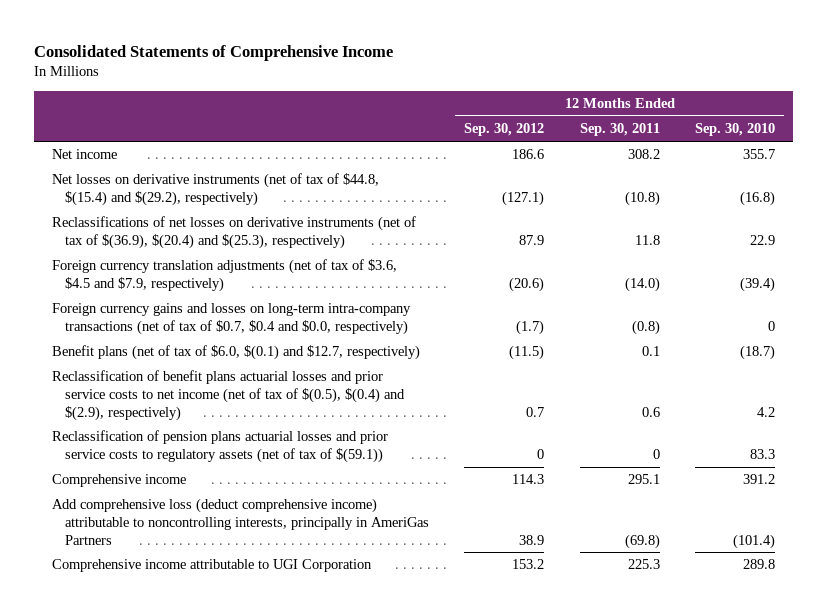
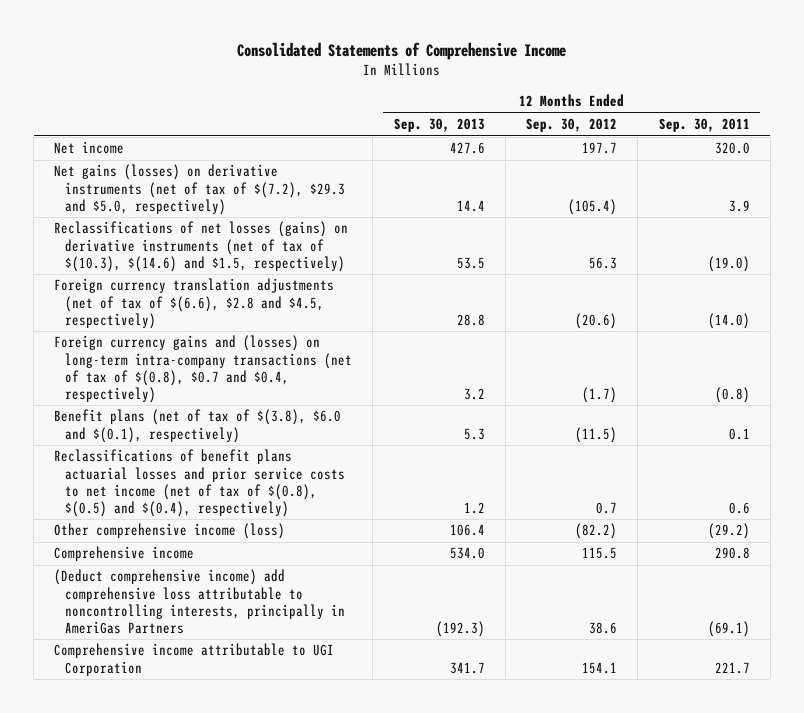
[695,123,776,137] Sep. 30, 2010 -> none
none -> [393,118,485,133] Sep. 30, 2013
[52,430,389,463] Reclassification of pension plans actuarial losses and prior service costs to regulatory assets (net of tax of $(59.1)) -> none
[512,149,545,160] 186.6 -> [582,142,618,155] 197.7
[627,149,660,160] 308.2 -> [714,142,750,155] 320.0
[52,173,380,206] Net losses on derivative instruments (net of tax of $44.8, $(15.4) and $(29.2), respectively) -> [54,164,346,215] Net gains (losses) on derivative instruments (net of tax of $(7.2), $29.3 and $5.0, respectively)
[502,190,545,206] (127.1) -> [568,198,618,215] (105.4)
[624,190,660,206] (10.8) -> [728,199,750,212] 3.9
[52,216,417,249] Reclassifications of net losses on derivative instruments (net of tax of $(36.9), $(20.4) and $(25.3), respectively) -> [54,221,349,272] Reclassifications of net losses (gains) on derivative instruments (net of tax of $(10.3), $(14.6) and $1.5, respectively)
[519,234,545,245] 87.9 -> [589,256,618,269] 56.3
[634,234,660,245] 11.8 -> [707,255,750,272] (19.0)
[52,259,398,292] Foreign currency translation adjustments (net of tax of $3.6, $4.5 and $7.9, respectively) -> [54,278,335,329] Foreign currency translation adjustments (net of tax of $(6.6), $2.8 and $4.5, respectively)
[52,303,412,335] Foreign currency gains and losses on long-term intra-company transactions (net of tax of $0.7, $0.4 and $0.0, respectively) -> [54,335,353,403] Foreign currency gains and (losses) on long-term intra-company transactions (net of tax of $(0.8), $0.7 and $0.4, respectively)
[52,345,421,361] Benefit plans (net of tax of $6.0, $(0.1) and $12.7, respectively) -> [54,409,342,443] Benefit plans (net of tax of $(3.8), $6.0 and $(0.1), respectively)
[52,370,405,421] Reclassification of benefit plans actuarial losses and prior service costs to net income (net of tax of $(0.5), $(0.4) and $(2.9), respectively) -> [54,449,346,517] Reclassifications of benefit plans actuarial losses and prior service costs to net income (net of tax of $(0.8), $(0.5) and $(0.4), respectively)
none -> [54,523,286,540] Other comprehensive income (loss)
[512,474,545,485] 114.3 -> [582,547,618,560] 115.5
[627,474,660,485] 295.1 -> [714,547,750,560] 290.8
[52,498,429,545] Add comprehensive loss (deduct comprehensive income) attributable to noncontrolling interests, principally in AmeriGas Partners -> [54,569,346,634] (Deduct comprehensive income) add comprehensive loss attributable to noncontrolling interests, principally in AmeriGas Partners
[519,534,545,545] 38.9 -> [589,621,618,634] 38.6
[624,533,660,549] (69.8) -> [707,620,750,637] (69.1)
[512,559,545,570] 153.2 -> [582,661,618,674] 154.1
[627,559,660,570] 225.3 -> [714,661,750,674] 221.7

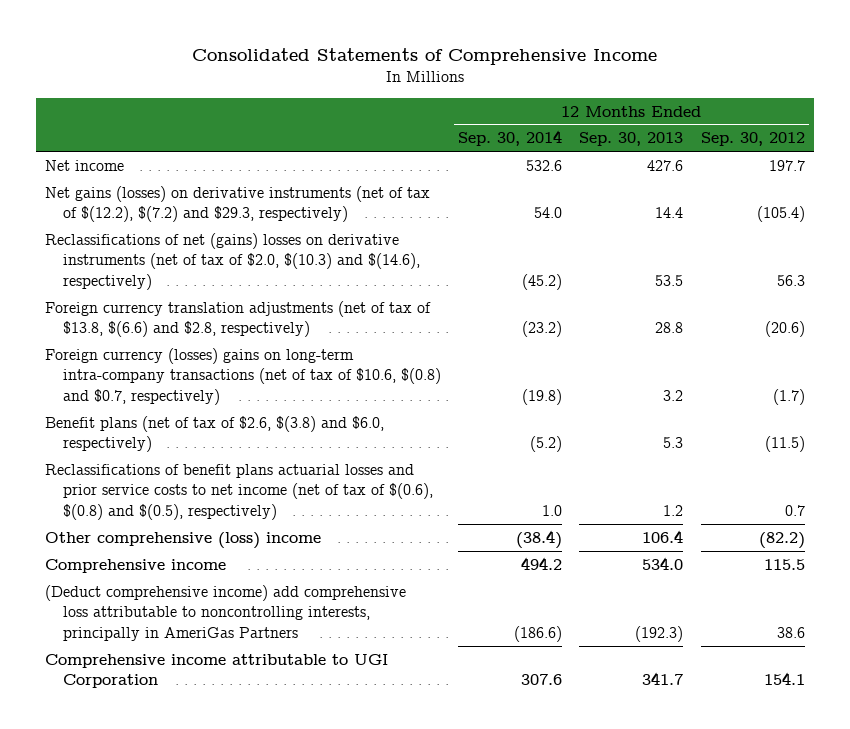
[658,118,750,133] Sep. 30, 2011 -> none
none -> [458,130,563,147] Sep. 30, 2014
[54,164,346,215] Net gains (losses) on derivative instruments (net of tax of $(7.2), $29.3 and $5.0, respectively) -> [44,185,430,223] Net gains (losses) on derivative instruments (net of tax of $(12.2), $(7.2) and $29.3, respectively)
[54,221,349,272] Reclassifications of net losses (gains) on derivative instruments (net of tax of $(10.3), $(14.6) and $1.5, respectively) -> [44,232,420,290] Reclassifications of net (gains) losses on derivative instruments (net of tax of $2.0, $(10.3) and $(14.6), respectively)
[54,278,335,329] Foreign currency translation adjustments (net of tax of $(6.6), $2.8 and $4.5, respectively) -> [44,300,431,338] Foreign currency translation adjustments (net of tax of $13.8, $(6.6) and $2.8, respectively)
[54,335,353,403] Foreign currency gains and (losses) on long-term intra-company transactions (net of tax of $(0.8), $0.7 and $0.4, respectively) -> [44,347,441,405] Foreign currency (losses) gains on long-term intra-company transactions (net of tax of $10.6, $(0.8) and $0.7, respectively)
[54,409,342,443] Benefit plans (net of tax of $(3.8), $6.0 and $(0.1), respectively) -> [44,415,384,453] Benefit plans (net of tax of $2.6, $(3.8) and $6.0, respectively)
[54,449,346,517] Reclassifications of benefit plans actuarial losses and prior service costs to net income (net of tax of $(0.8), $(0.5) and $(0.4), respectively) -> [44,463,433,520] Reclassifications of benefit plans actuarial losses and prior service costs to net income (net of tax of $(0.6), $(0.8) and $(0.5), respectively)
[54,523,286,540] Other comprehensive income (loss) -> [44,531,321,549] Other comprehensive (loss) income

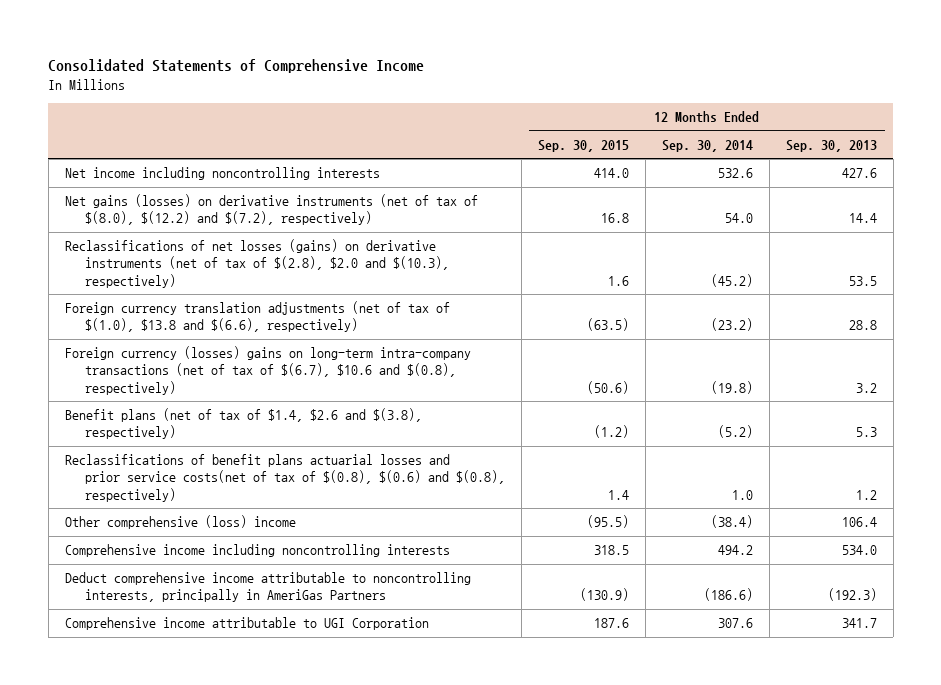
[700,132,805,147] Sep. 30, 2012 -> none
none -> [537,139,629,152] Sep. 30, 2015
[44,159,124,171] Net income -> [64,167,380,181] Net income including noncontrolling interests
[44,185,430,223] Net gains (losses) on derivative instruments (net of tax of $(12.2), $(7.2) and $29.3, respectively) -> [64,194,478,226] Net gains (losses) on derivative instruments (net of tax of $(8.0), $(12.2) and $(7.2), respectively)
[44,232,420,290] Reclassifications of net (gains) losses on derivative instruments (net of tax of $2.0, $(10.3) and $(14.6), respectively) -> [64,239,449,288] Reclassifications of net losses (gains) on derivative instruments (net of tax of $(2.8), $2.0 and $(10.3), respectively)
[44,300,431,338] Foreign currency translation adjustments (net of tax of $13.8, $(6.6) and $2.8, respectively) -> [64,301,450,333] Foreign currency translation adjustments (net of tax of $(1.0), $13.8 and $(6.6), respectively)
[44,347,441,405] Foreign currency (losses) gains on long-term intra-company transactions (net of tax of $10.6, $(0.8) and $0.7, respectively) -> [64,346,471,395] Foreign currency (losses) gains on long-term intra-company transactions (net of tax of $(6.7), $10.6 and $(0.8), respectively)
[44,415,384,453] Benefit plans (net of tax of $2.6, $(3.8) and $6.0, respectively) -> [64,408,422,440] Benefit plans (net of tax of $1.4, $2.6 and $(3.8), respectively)
[44,463,433,520] Reclassifications of benefit plans actuarial losses and prior service costs to net income (net of tax of $(0.6), $(0.8) and $(0.5), respectively) -> [64,454,505,502] Reclassifications of benefit plans actuarial losses and prior service costs(net of tax of $(0.8), $(0.6) and $(0.8), respectively)
[44,558,226,573] Comprehensive income -> [64,544,450,558] Comprehensive income including noncontrolling interests
[44,584,406,641] (Deduct comprehensive income) add comprehensive loss attributable to noncontrolling interests, principally in AmeriGas Partners -> [64,572,471,603] Deduct comprehensive income attributable to noncontrolling interests, principally in AmeriGas Partners

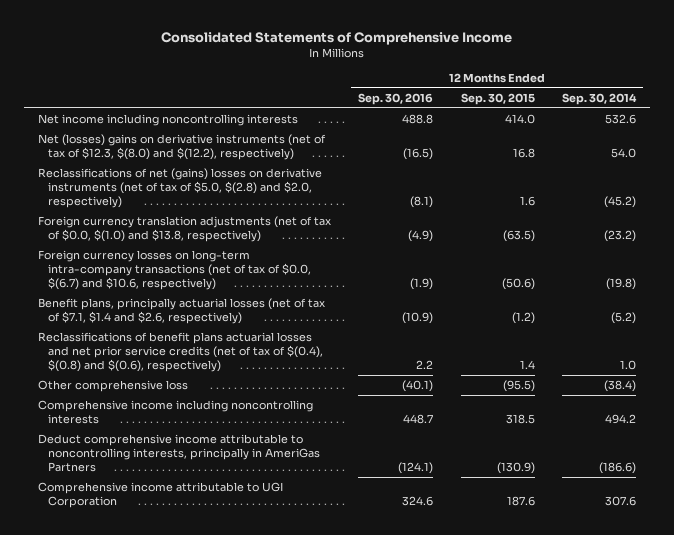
[785,139,877,152] Sep. 30, 2013 -> none
none -> [358,92,434,105] Sep. 30, 2016
[64,194,478,226] Net gains (losses) on derivative instruments (net of tax of $(8.0), $(12.2) and $(7.2), respectively) -> [37,134,326,161] Net (losses) gains on derivative instruments (net of tax of $12.3, $(8.0) and $(12.2), respectively)
[64,239,449,288] Reclassifications of net losses (gains) on derivative instruments (net of tax of $(2.8), $2.0 and $(10.3), respectively) -> [37,168,322,209] Reclassifications of net (gains) losses on derivative instruments (net of tax of $5.0, $(2.8) and $2.0, respectively)
[64,301,450,333] Foreign currency translation adjustments (net of tax of $(1.0), $13.8 and $(6.6), respectively) -> [37,216,331,243] Foreign currency translation adjustments (net of tax of $0.0, $(1.0) and $13.8, respectively)
[64,346,471,395] Foreign currency (losses) gains on long-term intra-company transactions (net of tax of $(6.7), $10.6 and $(0.8), respectively) -> [37,250,311,291] Foreign currency losses on long-term intra-company transactions (net of tax of $0.0, $(6.7) and $10.6, respectively)
[64,408,422,440] Benefit plans (net of tax of $1.4, $2.6 and $(3.8), respectively) -> [37,298,325,325] Benefit plans, principally actuarial losses (net of tax of $7.1, $1.4 and $2.6, respectively)
[64,454,505,502] Reclassifications of benefit plans actuarial losses and prior service costs(net of tax of $(0.8), $(0.6) and $(0.8), respectively) -> [37,332,323,373] Reclassifications of benefit plans actuarial losses and net prior service credits (net of tax of $(0.4), $(0.8) and $(0.6), respectively)
[64,515,296,530] Other comprehensive (loss) income -> [37,380,188,393] Other comprehensive loss

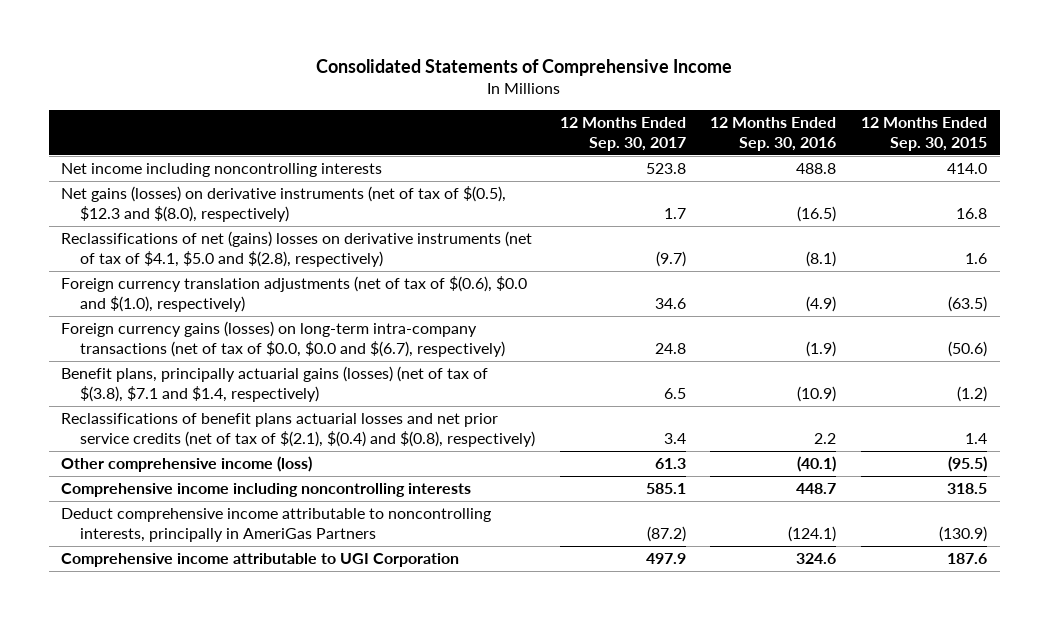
[561,92,637,105] Sep. 30, 2014 -> none
none -> [559,116,686,151] 12 Months Ended Sep. 30, 2017
[37,134,326,161] Net (losses) gains on derivative instruments (net of tax of $12.3, $(8.0) and $(12.2), respectively) -> [60,186,506,223] Net gains (losses) on derivative instruments (net of tax of $(0.5), $12.3 and $(8.0), respectively)
[37,168,322,209] Reclassifications of net (gains) losses on derivative instruments (net of tax of $5.0, $(2.8) and $2.0, respectively) -> [60,231,532,268] Reclassifications of net (gains) losses on derivative instruments (net of tax of $4.1, $5.0 and $(2.8), respectively)
[37,216,331,243] Foreign currency translation adjustments (net of tax of $0.0, $(1.0) and $13.8, respectively) -> [60,276,527,313] Foreign currency translation adjustments (net of tax of $(0.6), $0.0 and $(1.0), respectively)
[37,250,311,291] Foreign currency losses on long-term intra-company transactions (net of tax of $0.0, $(6.7) and $10.6, respectively) -> [60,321,505,358] Foreign currency gains (losses) on long-term intra-company transactions (net of tax of $0.0, $0.0 and $(6.7), respectively)
[37,298,325,325] Benefit plans, principally actuarial losses (net of tax of $7.1, $1.4 and $2.6, respectively) -> [60,366,488,403] Benefit plans, principally actuarial gains (losses) (net of tax of $(3.8), $7.1 and $1.4, respectively)
[37,332,323,373] Reclassifications of benefit plans actuarial losses and net prior service credits (net of tax of $(0.4), $(0.8) and $(0.6), respectively) -> [60,413,535,448] Reclassifications of benefit plans actuarial losses and net prior service credits (net of tax of $(2.1), $(0.4) and $(0.8), respectively)
[37,380,188,393] Other comprehensive loss -> [60,456,312,473] Other comprehensive income (loss)

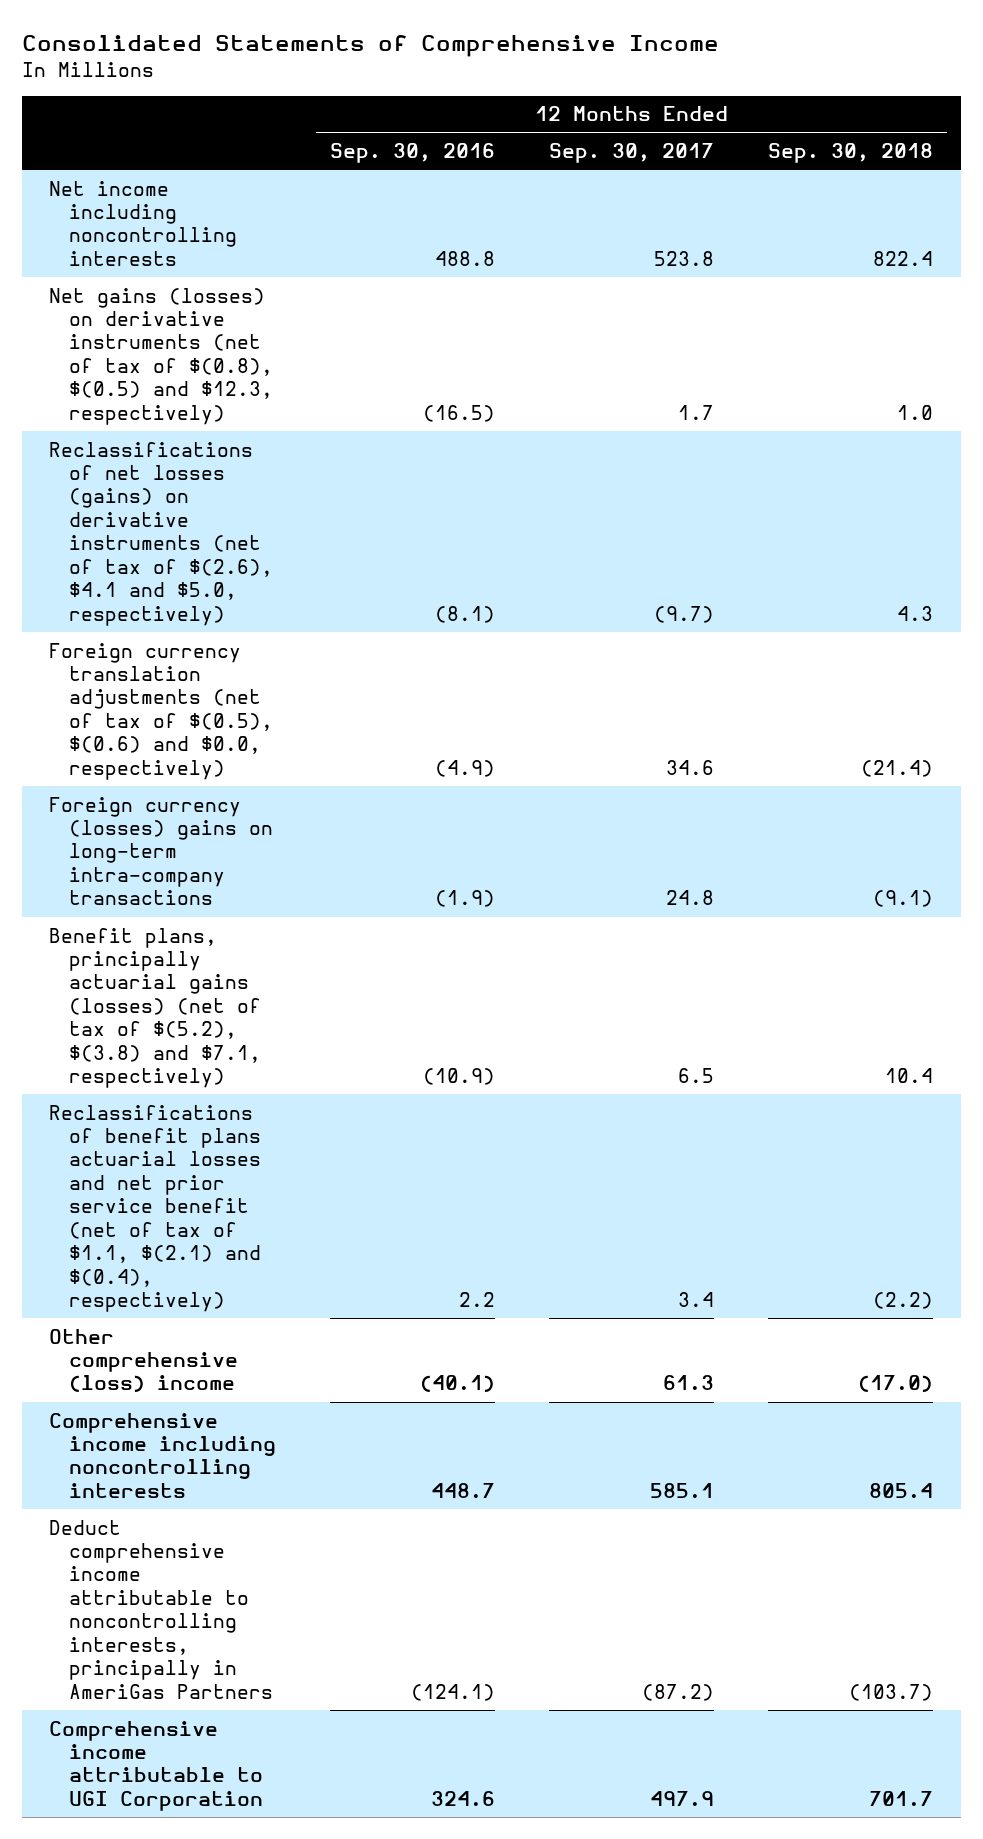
[861,116,988,151] 12 Months Ended Sep. 30, 2015 -> none
none -> [768,143,934,164] Sep. 30, 2018
[60,186,506,223] Net gains (losses) on derivative instruments (net of tax of $(0.5), $12.3 and $(8.0), respectively) -> [49,287,273,425] Net gains (losses) on derivative instruments (net of tax of $(0.8), $(0.5) and $12.3, respectively)
[60,231,532,268] Reclassifications of net (gains) losses on derivative instruments (net of tax of $4.1, $5.0 and $(2.8), respectively) -> [49,441,273,626] Reclassifications of net losses (gains) on derivative instruments (net of tax of $(2.6), $4.1 and $5.0, respectively)
[60,276,527,313] Foreign currency translation adjustments (net of tax of $(0.6), $0.0 and $(1.0), respectively) -> [49,642,273,780] Foreign currency translation adjustments (net of tax of $(0.5), $(0.6) and $0.0, respectively)
[60,321,505,358] Foreign currency gains (losses) on long-term intra-company transactions (net of tax of $0.0, $0.0 and $(6.7), respectively) -> [49,796,273,906] Foreign currency (losses) gains on long-term intra-company transactions
[60,366,488,403] Benefit plans, principally actuarial gains (losses) (net of tax of $(3.8), $7.1 and $1.4, respectively) -> [49,927,261,1089] Benefit plans, principally actuarial gains (losses) (net of tax of $(5.2), $(3.8) and $7.1, respectively)
[60,413,535,448] Reclassifications of benefit plans actuarial losses and net prior service credits (net of tax of $(2.1), $(0.4) and $(0.8), respectively) -> [49,1104,261,1312] Reclassifications of benefit plans actuarial losses and net prior service benefit (net of tax of $1.1, $(2.1) and $(0.4), respectively)
[60,456,312,473] Other comprehensive income (loss) -> [49,1328,238,1393] Other comprehensive (loss) income

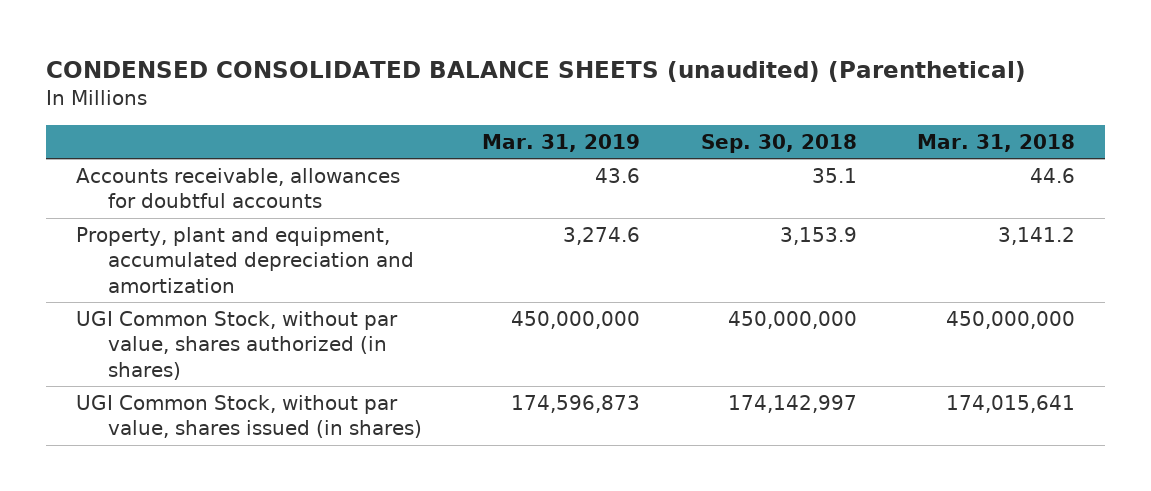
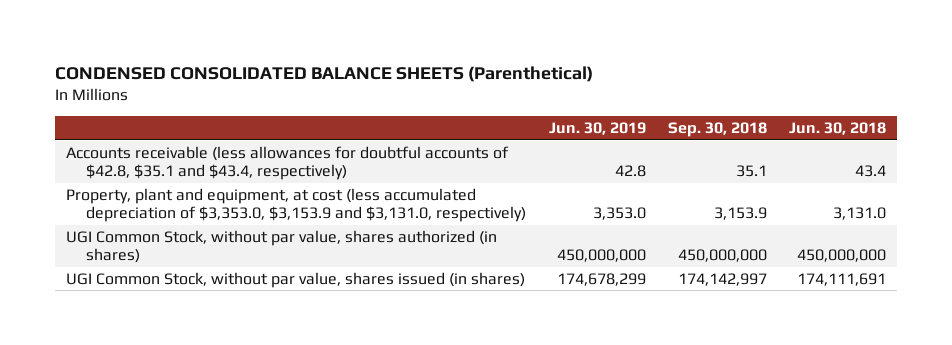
[46,60,1027,82] CONDENSED CONSOLIDATED BALANCE SHEETS (unaudited) (Parenthetical) -> [54,66,593,83] CONDENSED CONSOLIDATED BALANCE SHEETS (Parenthetical)
[482,134,641,153] Mar. 31, 2019 -> none
[916,134,1075,153] Mar. 31, 2018 -> none
none -> [548,122,646,136] Jun. 30, 2019
none -> [789,122,887,136] Jun. 30, 2018
[76,167,401,209] Accounts receivable, allowances for doubtful accounts -> [65,145,509,181] Accounts receivable (less allowances for doubtful accounts of $42.8, $35.1 and $43.4, respectively)
[76,226,415,293] Property, plant and equipment, accumulated depreciation and amortization -> [65,187,527,223] Property, plant and equipment, at cost (less accumulated depreciation of $3,353.0, $3,153.9 and $3,131.0, respectively)

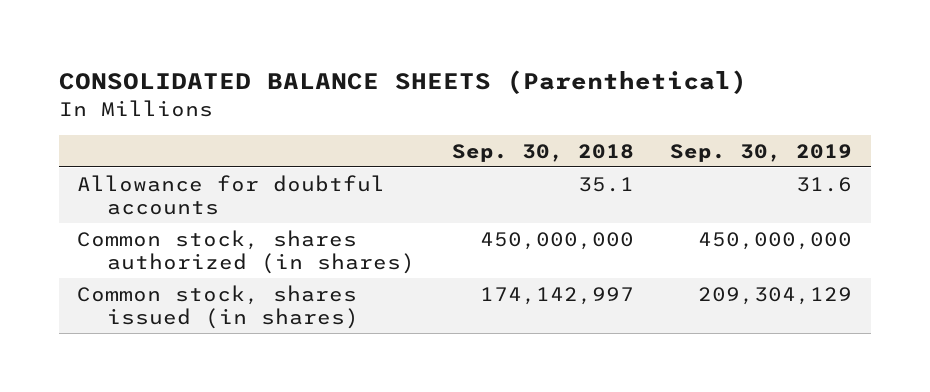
[54,66,593,83] CONDENSED CONSOLIDATED BALANCE SHEETS (Parenthetical) -> [59,70,748,95] CONSOLIDATED BALANCE SHEETS (Parenthetical)
[548,122,646,136] Jun. 30, 2019 -> none
[789,122,887,136] Jun. 30, 2018 -> none
none -> [670,143,853,162] Sep. 30, 2019
[65,187,527,223] Property, plant and equipment, at cost (less accumulated depreciation of $3,353.0, $3,153.9 and $3,131.0, respectively) -> none
[65,145,509,181] Accounts receivable (less allowances for doubtful accounts of $42.8, $35.1 and $43.4, respectively) -> [77,174,386,215] Allowance for doubtful accounts
[65,229,497,264] UGI Common Stock, without par value, shares authorized (in shares) -> [77,229,416,274] Common stock, shares authorized (in shares)
[65,271,525,288] UGI Common Stock, without par value, shares issued (in shares) -> [77,284,360,329] Common stock, shares issued (in shares)

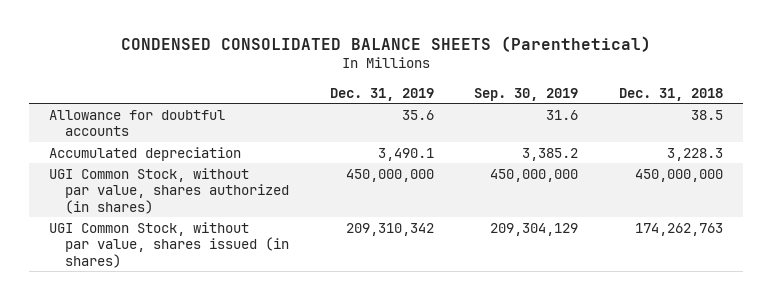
[59,70,748,95] CONSOLIDATED BALANCE SHEETS (Parenthetical) -> [120,36,651,53] CONDENSED CONSOLIDATED BALANCE SHEETS (Parenthetical)
[451,143,634,162] Sep. 30, 2018 -> none
none -> [329,87,434,101] Dec. 31, 2019
none -> [618,87,723,101] Dec. 31, 2018
none -> [49,146,242,161] Accumulated depreciation
[77,229,416,274] Common stock, shares authorized (in shares) -> [49,167,290,214] UGI Common Stock, without par value, shares authorized (in shares)
[77,284,360,329] Common stock, shares issued (in shares) -> [49,221,290,268] UGI Common Stock, without par value, shares issued (in shares)

